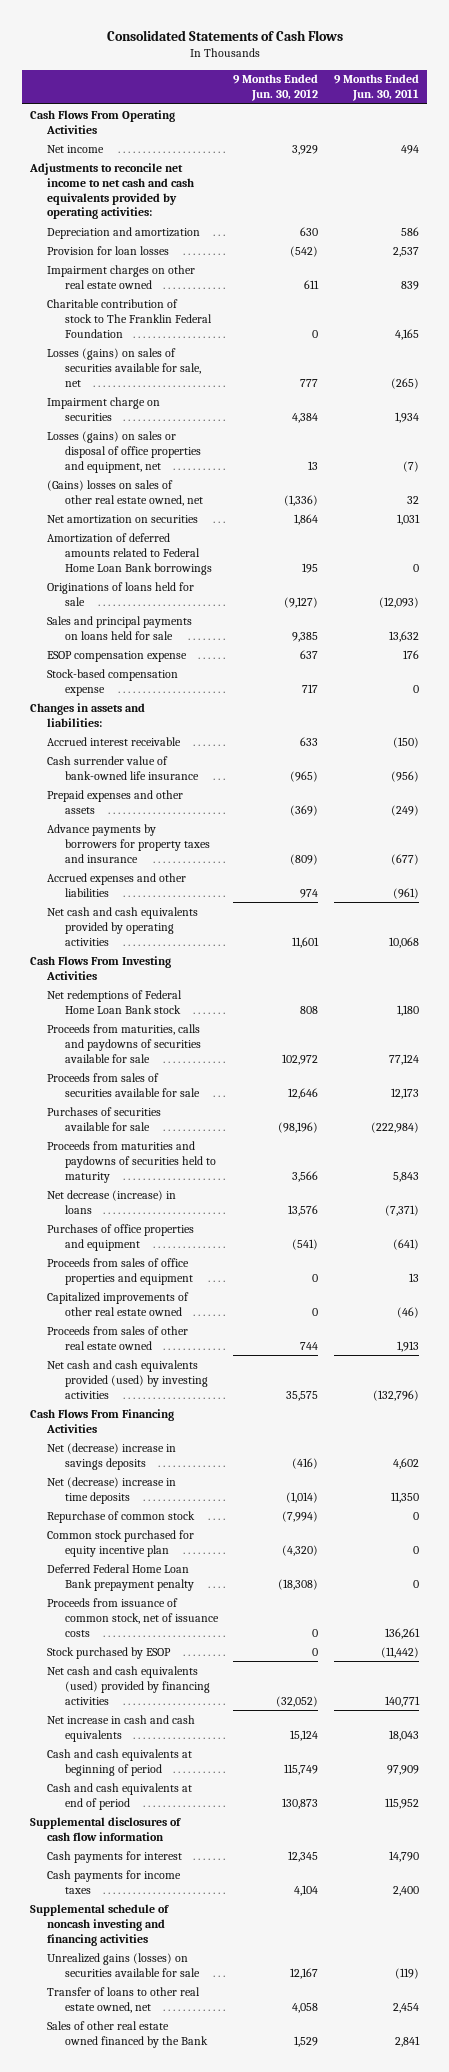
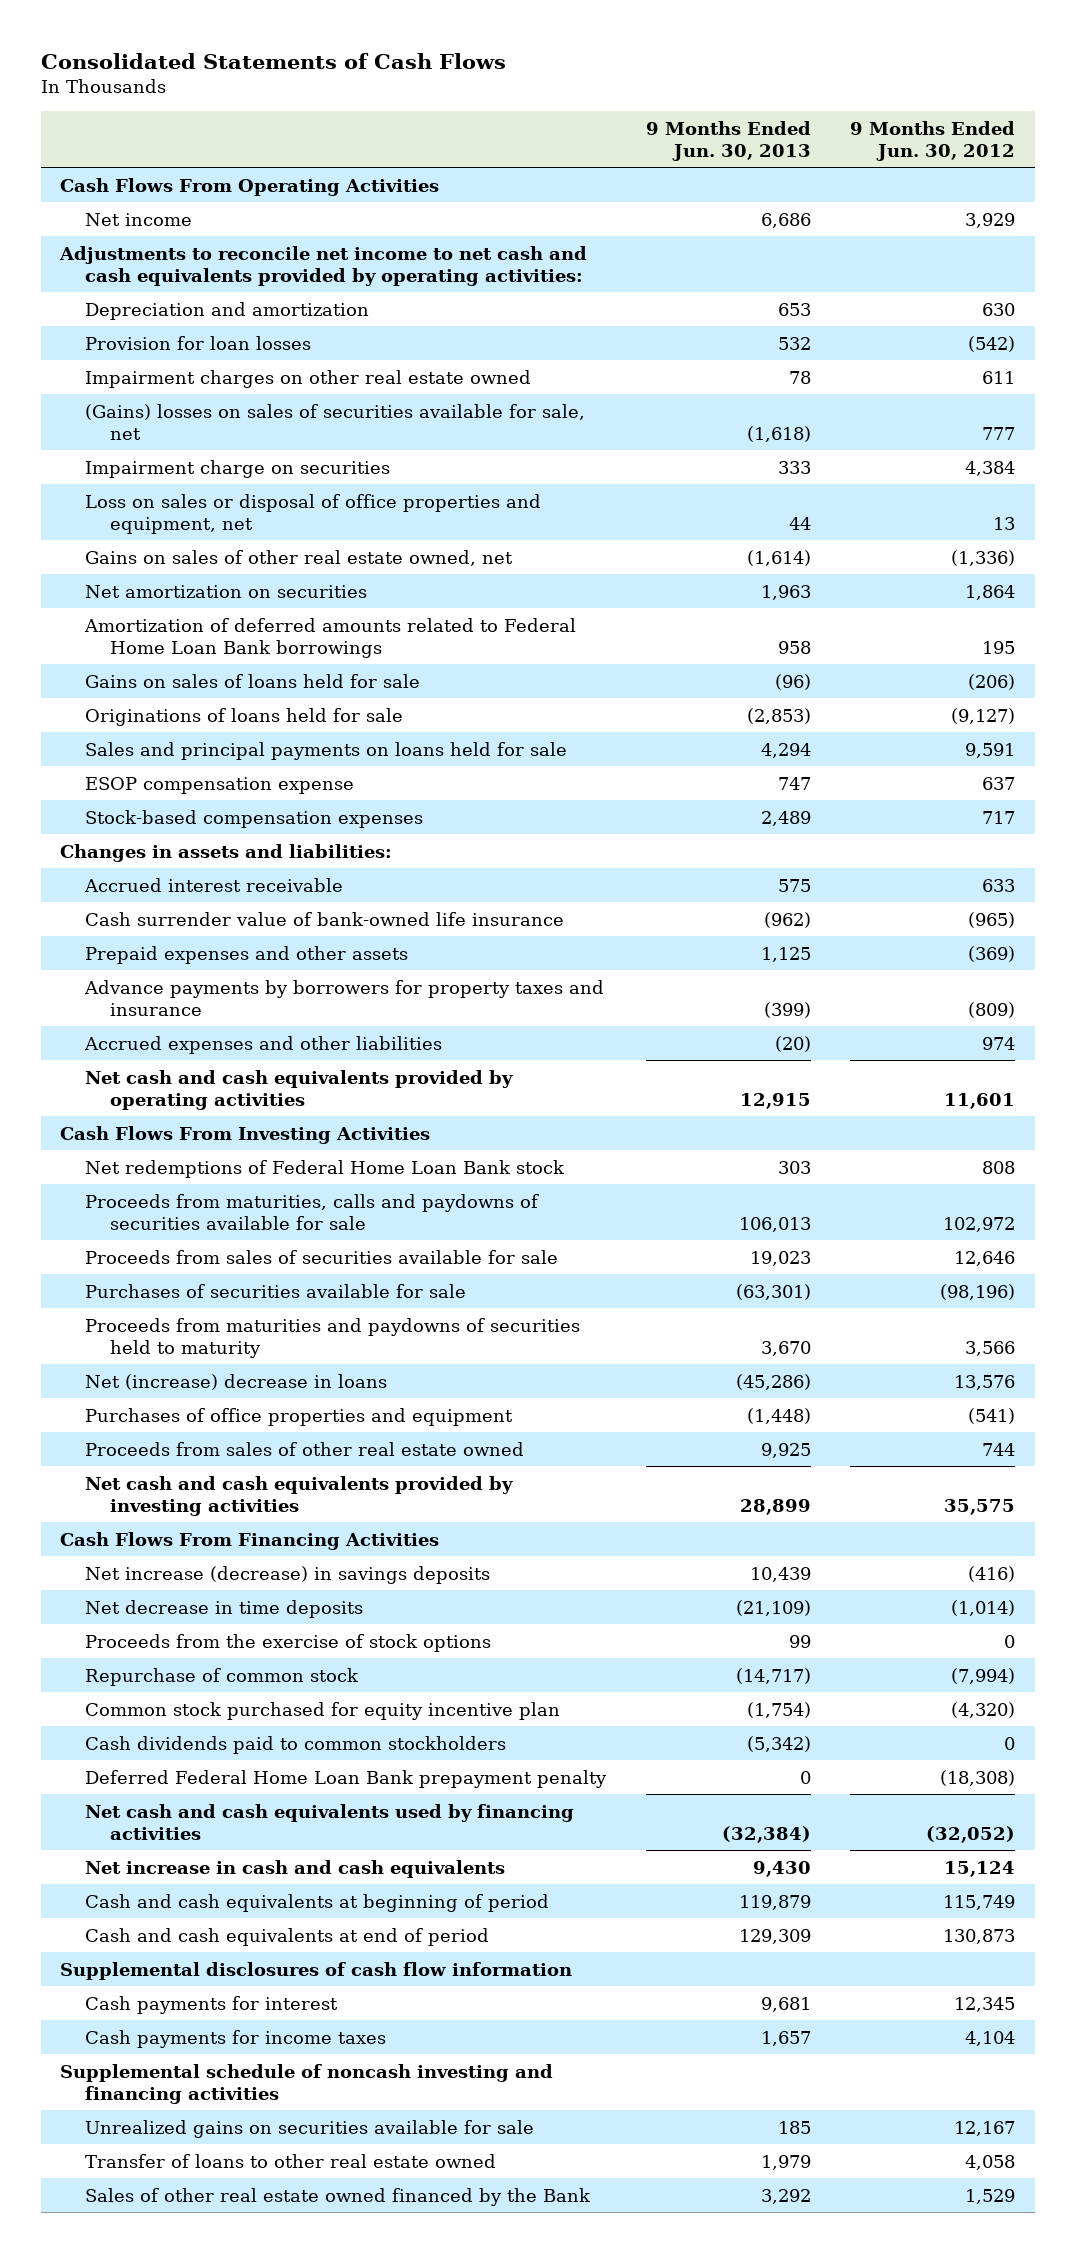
[334,74,420,102] 9 Months Ended Jun. 30, 2011 -> none
none -> [645,120,811,161] 9 Months Ended Jun. 30, 2013
[47,298,212,338] Charitable contribution of stock to The Franklin Federal Foundation -> none
[47,347,201,387] Losses (gains) on sales of securities available for sale, net -> [85,403,586,440] (Gains) losses on sales of securities available for sale, net
[47,430,201,473] Losses (gains) on sales or disposal of office properties and equipment, net -> [85,493,542,534] Loss on sales or disposal of office properties and equipment, net
[47,479,203,506] (Gains) losses on sales of other real estate owned, net -> [85,549,514,566] Gains on sales of other real estate owned, net
none -> [85,673,421,688] Gains on sales of loans held for sale
[292,631,319,642] 9,385 -> [964,742,1015,758] 9,591
[47,668,179,696] Stock-based compensation expense -> [85,809,424,828] Stock-based compensation expenses
[47,1189,177,1214] Net decrease (increase) in loans -> [85,1373,388,1390] Net (increase) decrease in loans
[47,1257,193,1285] Proceeds from sales of office properties and equipment -> none
[47,1291,190,1316] Capitalized improvements of other real estate owned -> none
[47,1359,208,1399] Net cash and cash equivalents provided (used) by investing activities -> [85,1475,514,1516] Net cash and cash equivalents provided by investing activities
[47,1442,177,1470] Net (decrease) increase in savings deposits -> [85,1565,491,1584] Net increase (decrease) in savings deposits
[47,1476,177,1504] Net (decrease) increase in time deposits -> [85,1599,364,1618] Net decrease in time deposits
none -> [85,1633,492,1652] Proceeds from the exercise of stock options
none -> [85,1735,507,1754] Cash dividends paid to common stockholders
[47,1597,219,1637] Proceeds from issuance of common stock, net of issuance costs -> none
[47,1646,172,1659] Stock purchased by ESOP -> none
[47,1665,210,1705] Net cash and cash equivalents (used) provided by financing activities -> [85,1803,575,1840] Net cash and cash equivalents used by financing activities
[47,1952,200,1977] Unrealized gains (losses) on securities available for sale -> [85,2119,535,2138] Unrealized gains on securities available for sale
[47,1986,201,2013] Transfer of loans to other real estate owned, net -> [85,2153,497,2168] Transfer of loans to other real estate owned

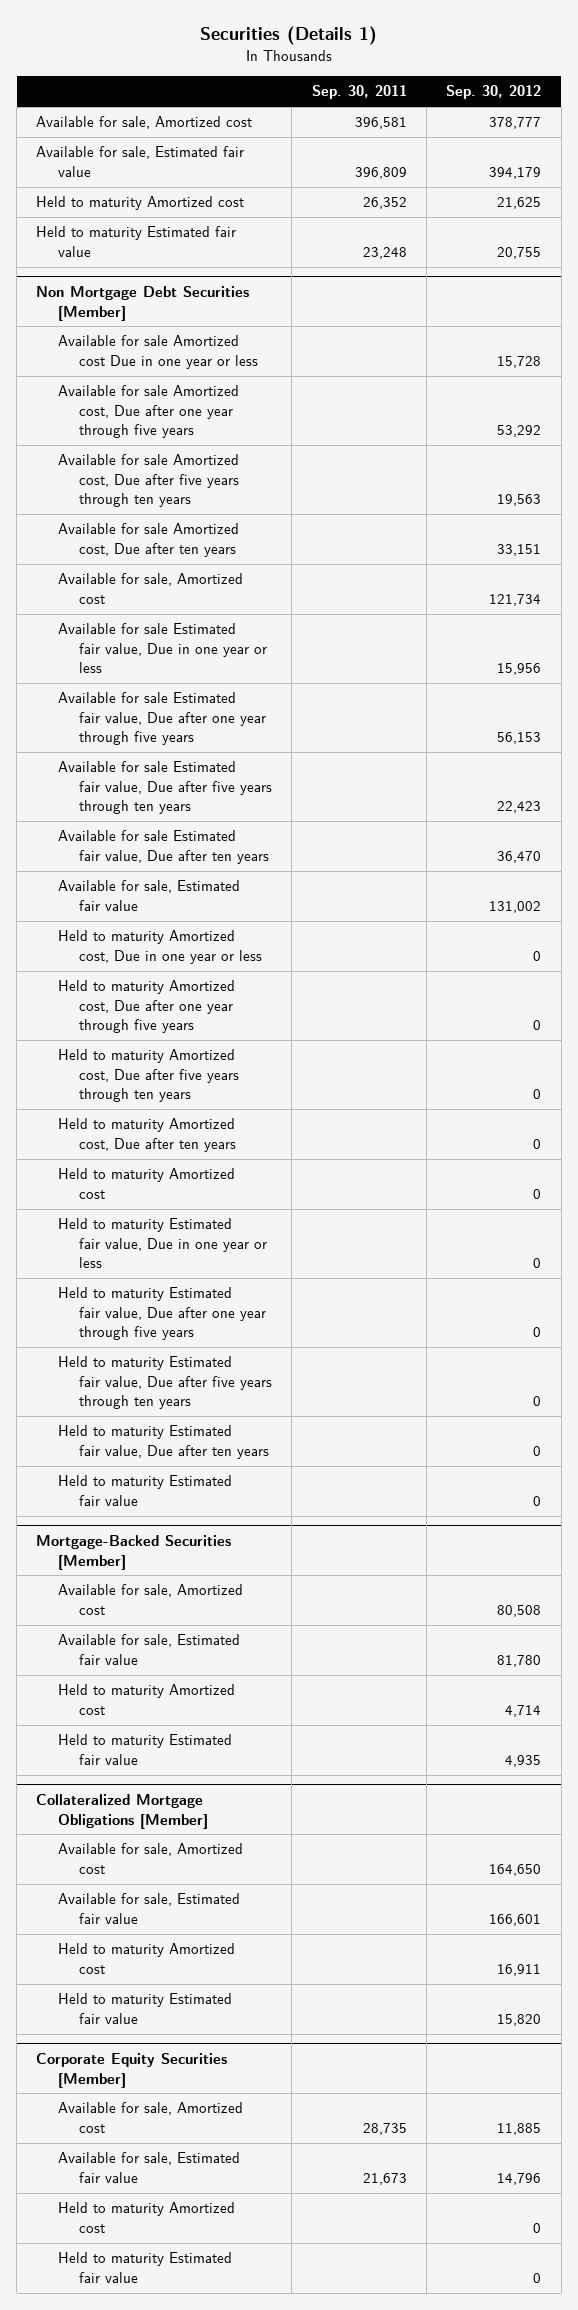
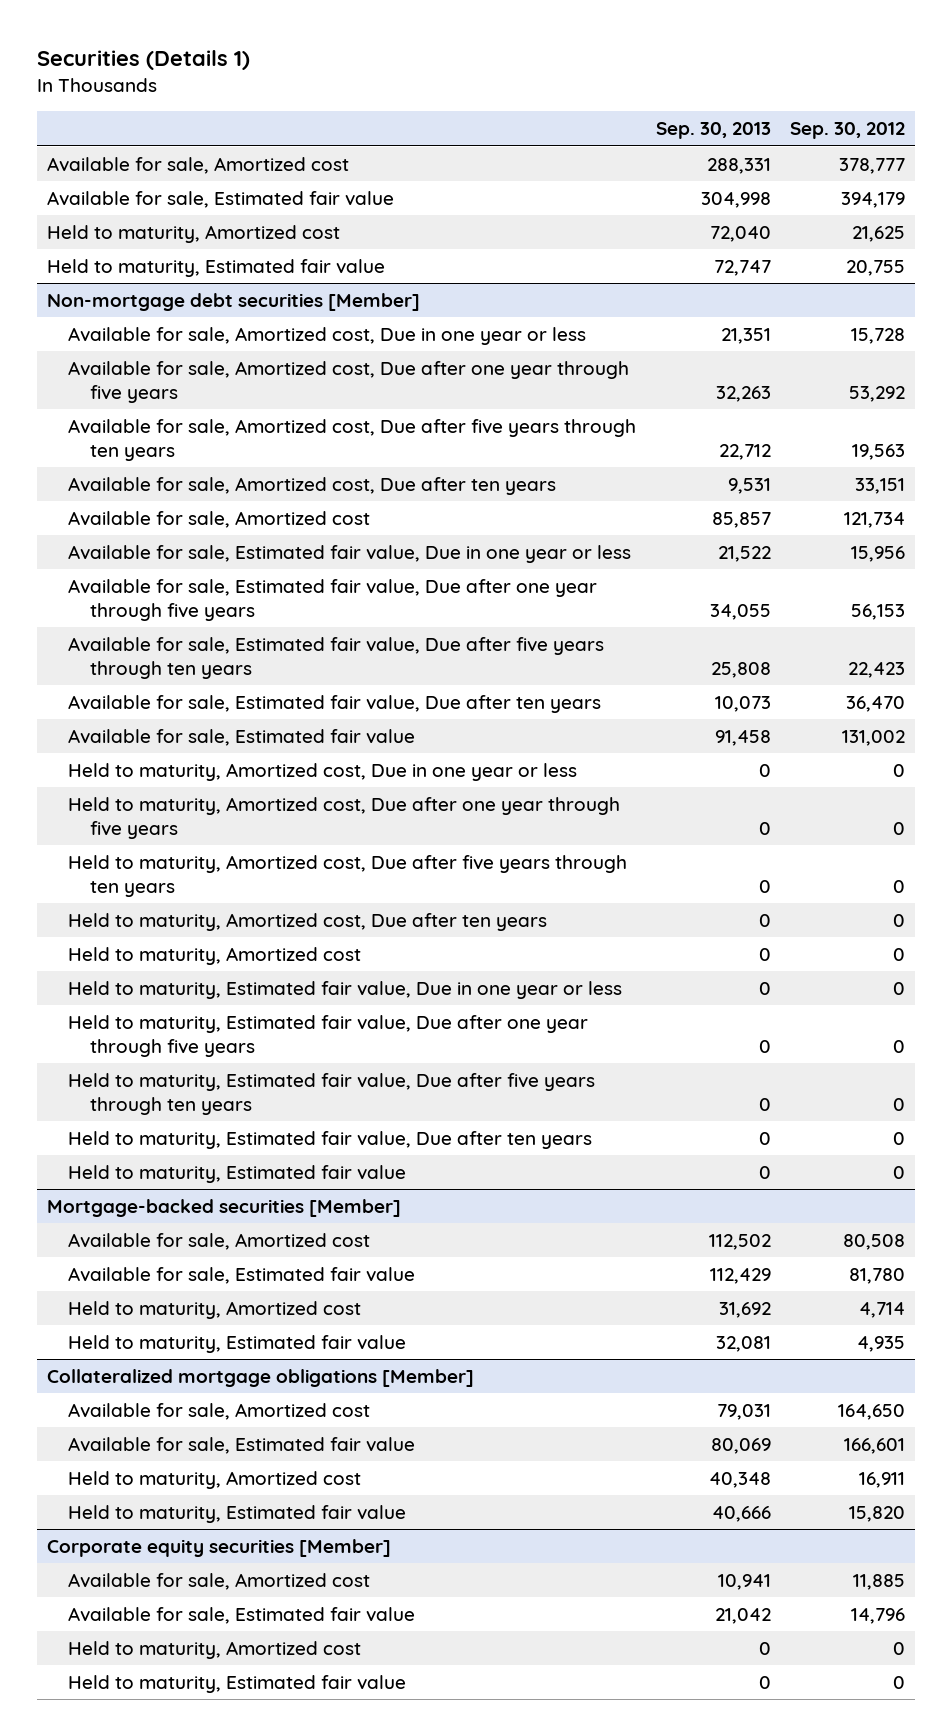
[311,85,407,100] Sep. 30, 2011 -> none
none -> [655,122,771,140] Sep. 30, 2013
[36,196,245,211] Held to maturity Amortized cost -> [46,224,340,243] Held to maturity, Amortized cost
[36,226,237,257] Held to maturity Estimated fair value -> [46,258,385,277] Held to maturity, Estimated fair value
[36,286,250,321] Non Mortgage Debt Securities [Member] -> [46,292,420,311] Non-mortgage debt securities [Member]
[57,335,258,369] Available for sale Amortized cost Due in one year or less -> [68,326,587,345] Available for sale, Amortized cost, Due in one year or less
[57,385,239,439] Available for sale Amortized cost, Due after one year through five years -> [68,360,630,403] Available for sale, Amortized cost, Due after one year through five years
[57,454,239,508] Available for sale Amortized cost, Due after five years through ten years -> [68,418,637,461] Available for sale, Amortized cost, Due after five years through ten years
[57,523,239,557] Available for sale Amortized cost, Due after ten years -> [68,476,557,495] Available for sale, Amortized cost, Due after ten years
[57,623,267,674] Available for sale Estimated fair value, Due in one year or less -> [68,544,632,563] Available for sale, Estimated fair value, Due in one year or less
[57,692,266,746] Available for sale Estimated fair value, Due after one year through five years -> [68,578,598,621] Available for sale, Estimated fair value, Due after one year through five years
[57,761,272,815] Available for sale Estimated fair value, Due after five years through ten years -> [68,636,605,679] Available for sale, Estimated fair value, Due after five years through ten years
[57,830,269,864] Available for sale Estimated fair value, Due after ten years -> [68,694,602,713] Available for sale, Estimated fair value, Due after ten years
[57,930,262,964] Held to maturity Amortized cost, Due in one year or less -> [68,762,578,781] Held to maturity, Amortized cost, Due in one year or less
[57,980,235,1034] Held to maturity Amortized cost, Due after one year through five years -> [68,796,621,839] Held to maturity, Amortized cost, Due after one year through five years
[57,1049,239,1103] Held to maturity Amortized cost, Due after five years through ten years -> [68,854,628,897] Held to maturity, Amortized cost, Due after five years through ten years
[57,1118,236,1152] Held to maturity Amortized cost, Due after ten years -> [68,912,548,931] Held to maturity, Amortized cost, Due after ten years
[57,1168,235,1199] Held to maturity Amortized cost -> [68,946,362,965] Held to maturity, Amortized cost
[57,1218,267,1269] Held to maturity Estimated fair value, Due in one year or less -> [68,980,623,999] Held to maturity, Estimated fair value, Due in one year or less
[57,1287,266,1341] Held to maturity Estimated fair value, Due after one year through five years -> [68,1014,589,1057] Held to maturity, Estimated fair value, Due after one year through five years
[57,1356,272,1410] Held to maturity Estimated fair value, Due after five years through ten years -> [68,1072,596,1115] Held to maturity, Estimated fair value, Due after five years through ten years
[57,1425,269,1459] Held to maturity Estimated fair value, Due after ten years -> [68,1130,593,1149] Held to maturity, Estimated fair value, Due after ten years
[57,1475,232,1506] Held to maturity Estimated fair value -> [68,1164,407,1183] Held to maturity, Estimated fair value
[36,1535,232,1570] Mortgage-Backed Securities [Member] -> [46,1198,401,1217] Mortgage-backed securities [Member]
[57,1684,235,1715] Held to maturity Amortized cost -> [68,1300,362,1319] Held to maturity, Amortized cost
[57,1734,232,1765] Held to maturity Estimated fair value -> [68,1334,407,1353] Held to maturity, Estimated fair value
[36,1794,208,1829] Collateralized Mortgage Obligations [Member] -> [46,1368,474,1387] Collateralized mortgage obligations [Member]
[57,1943,235,1974] Held to maturity Amortized cost -> [68,1470,362,1489] Held to maturity, Amortized cost
[57,1993,232,2024] Held to maturity Estimated fair value -> [68,1504,407,1523] Held to maturity, Estimated fair value
[36,2053,228,2088] Corporate Equity Securities [Member] -> [46,1538,391,1557] Corporate equity securities [Member]
[57,2202,235,2233] Held to maturity Amortized cost -> [68,1640,362,1659] Held to maturity, Amortized cost
[57,2252,232,2283] Held to maturity Estimated fair value -> [68,1674,407,1693] Held to maturity, Estimated fair value

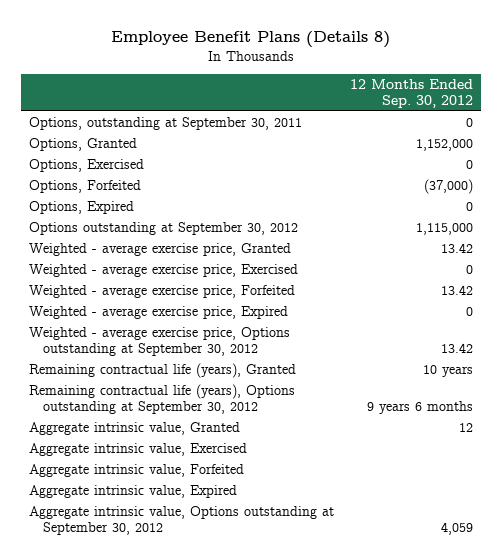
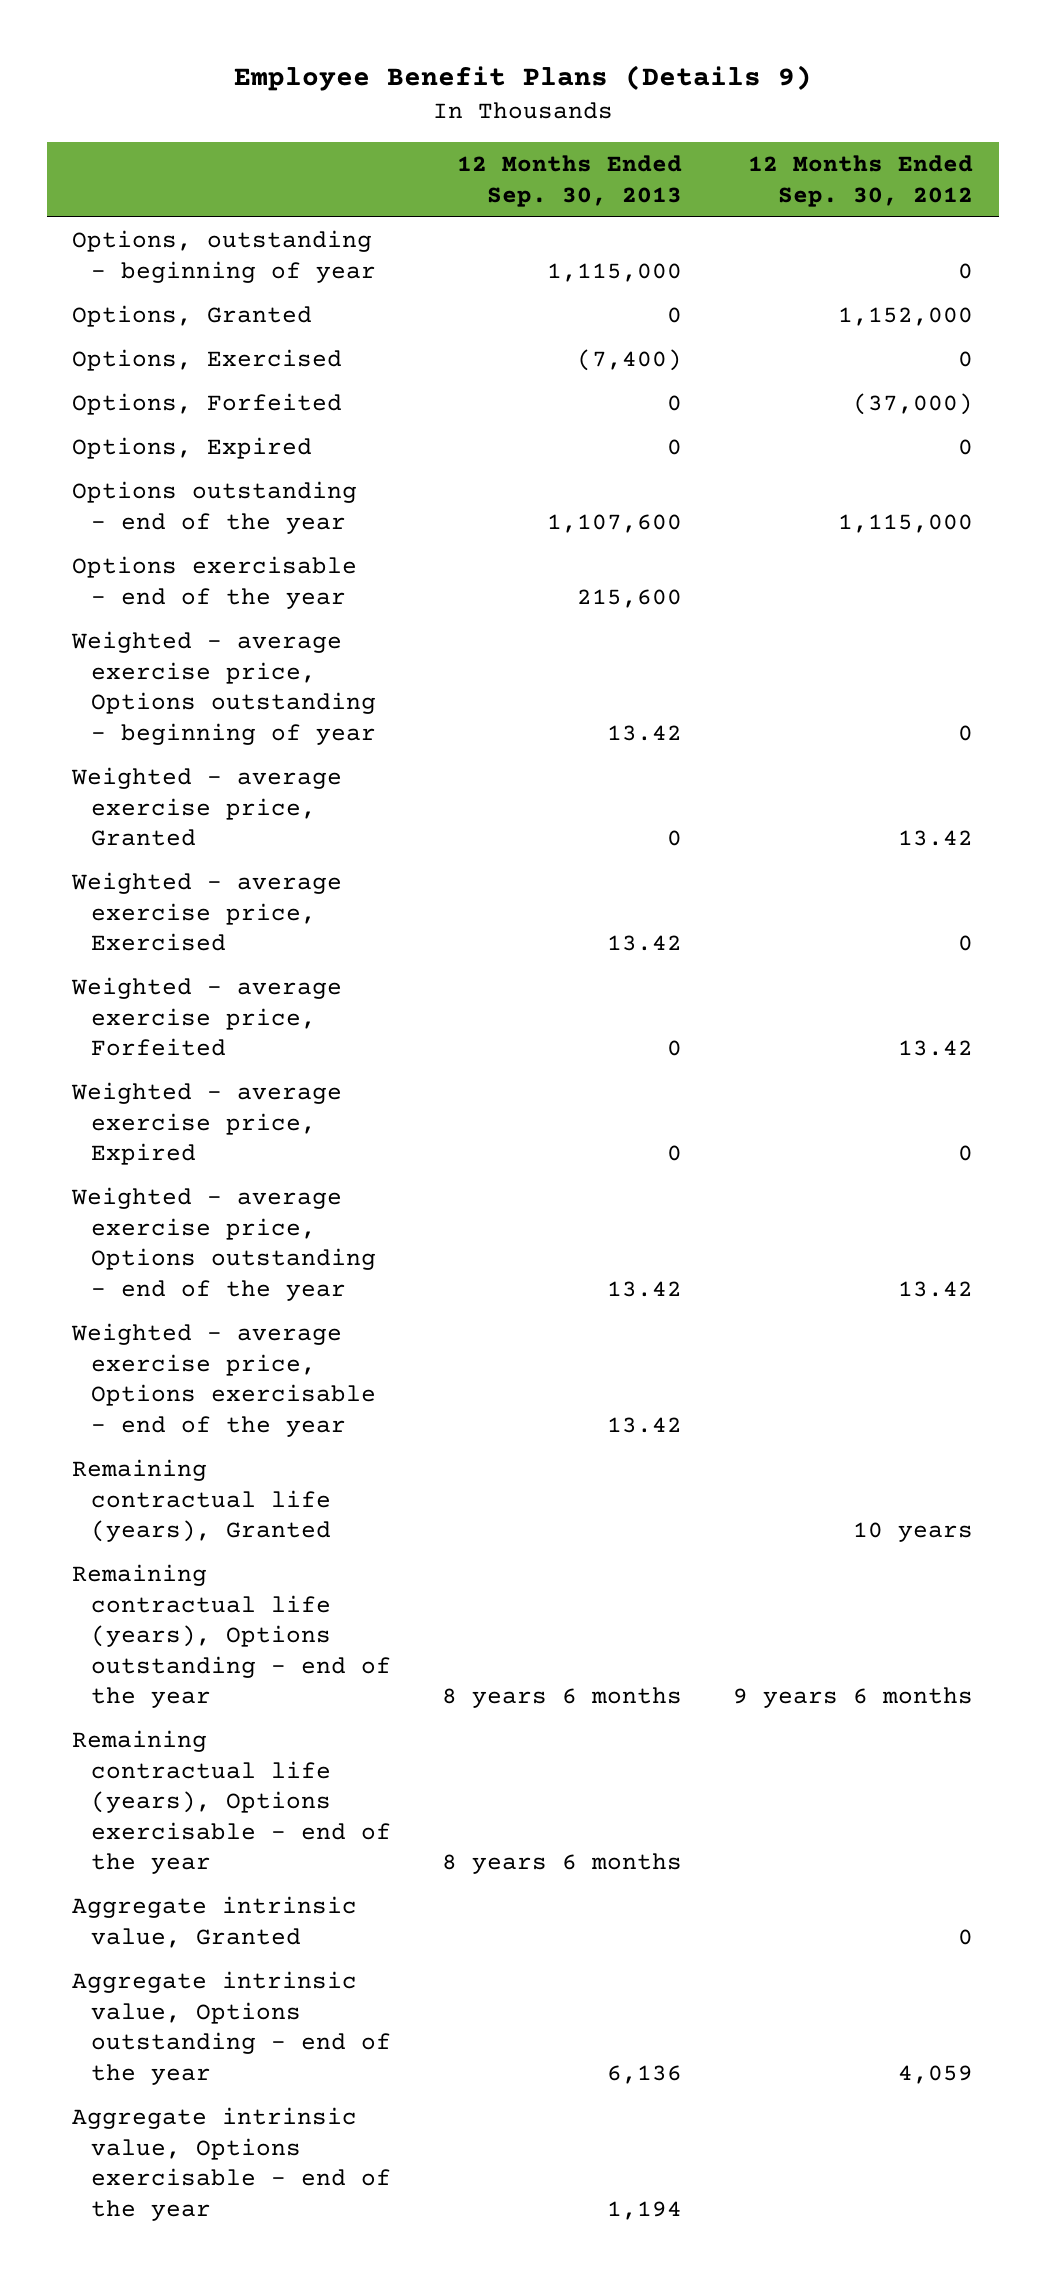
[111,31,391,49] Employee Benefit Plans (Details 8) -> [233,64,812,91] Employee Benefit Plans (Details 9)
none -> [457,155,683,207] 12 Months Ended Sep. 30, 2013
[29,117,303,131] Options, outstanding at September 30, 2011 -> [72,230,377,283] Options, outstanding - beginning of year
[29,222,299,236] Options outstanding at September 30, 2012 -> [72,481,358,534] Options outstanding - end of the year
none -> [72,556,358,609] Options exercisable - end of the year
none -> [71,631,377,745] Weighted - average exercise price, Options outstanding - beginning of year
[29,327,291,356] Weighted - average exercise price, Options outstanding at September 30, 2012 -> [71,1187,377,1301] Weighted - average exercise price, Options outstanding - end of the year
none -> [71,1323,377,1437] Weighted - average exercise price, Options exercisable - end of the year
[29,443,248,457] Aggregate intrinsic value, Exercised -> none
[29,464,245,478] Aggregate intrinsic value, Forfeited -> none
[29,485,238,499] Aggregate intrinsic value, Expired -> none
[29,384,296,414] Remaining contractual life (years), Options outstanding at September 30, 2012 -> [72,1564,392,1709] Remaining contractual life (years), Options outstanding - end of the year
none -> [72,1730,392,1875] Remaining contractual life (years), Options exercisable - end of the year
[459,423,474,433] 12 -> [958,1928,974,1945] 0
[29,506,335,535] Aggregate intrinsic value, Options outstanding at September 30, 2012 -> [72,1971,392,2085] Aggregate intrinsic value, Options outstanding - end of the year
none -> [72,2107,392,2221] Aggregate intrinsic value, Options exercisable - end of the year

